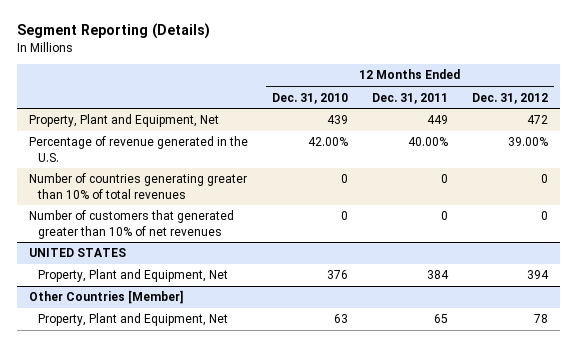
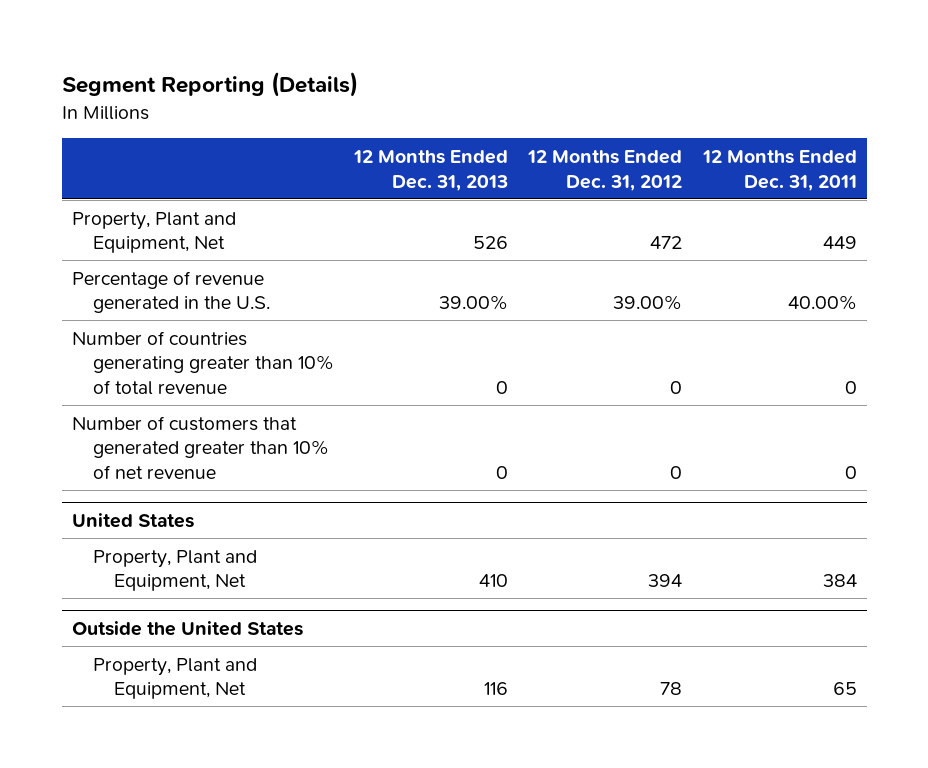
[271,92,348,104] Dec. 31, 2010 -> none
none -> [353,149,509,191] 12 Months Ended Dec. 31, 2013
[28,173,247,199] Number of countries generating greater than 10% of total revenues -> [71,330,335,395] Number of countries generating greater than 10% of total revenue
[28,210,234,239] Number of customers that generated greater than 10% of net revenues -> [71,415,330,479] Number of customers that generated greater than 10% of net revenue
[28,248,126,258] UNITED STATES -> [71,512,194,528] United States
[28,290,184,305] Other Countries [Member] -> none
none -> [71,620,303,636] Outside the United States

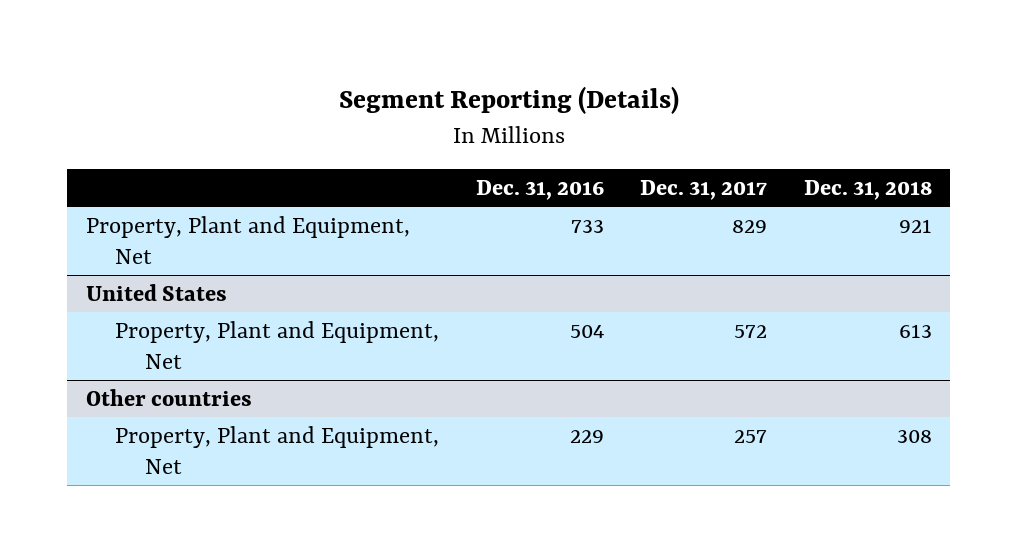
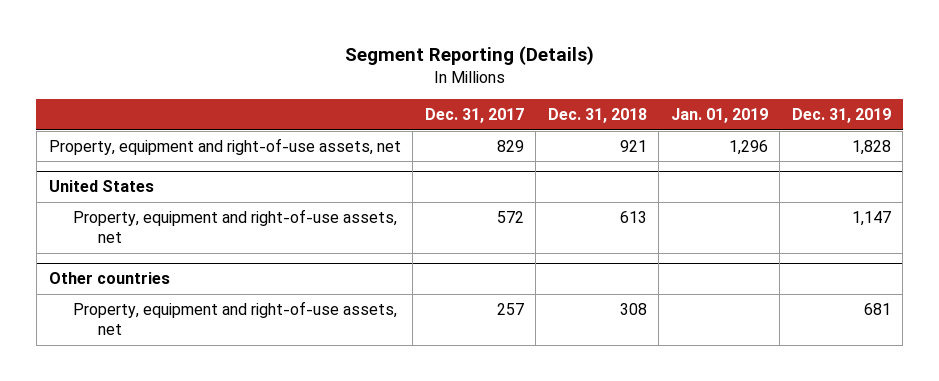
[475,179,604,200] Dec. 31, 2016 -> none
none -> [670,108,768,124] Jan. 01, 2019
none -> [791,108,891,124] Dec. 31, 2019
[85,216,410,265] Property, Plant and Equipment, Net -> [48,137,401,155] Property, equipment and right-of-use assets, net
[115,321,440,370] Property, Plant and Equipment, Net -> [73,208,398,244] Property, equipment and right-of-use assets, net
[115,426,440,475] Property, Plant and Equipment, Net -> [73,300,398,336] Property, equipment and right-of-use assets, net

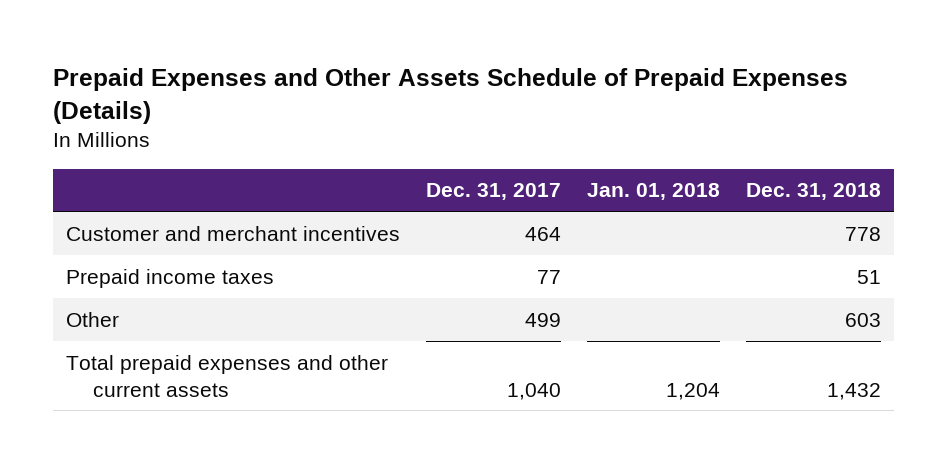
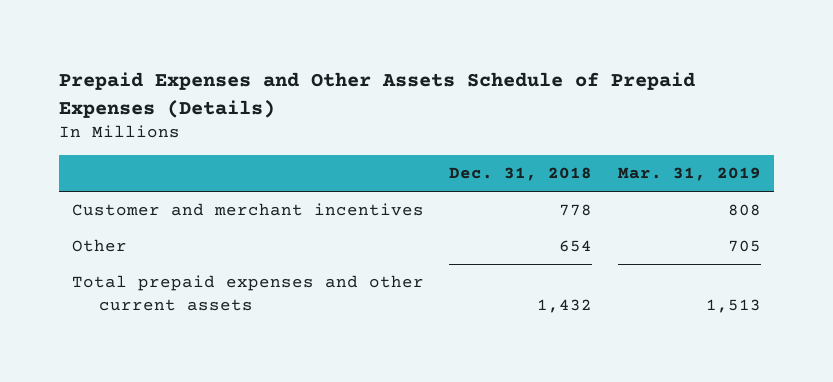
[425,183,561,201] Dec. 31, 2017 -> none
[586,183,720,201] Jan. 01, 2018 -> none
none -> [618,167,762,182] Mar. 31, 2019
[65,268,274,288] Prepaid income taxes -> none
[844,312,881,327] 603 -> [559,240,593,253] 654

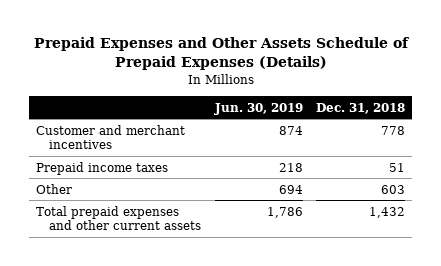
[618,167,762,182] Mar. 31, 2019 -> none
none -> [213,102,303,115] Jun. 30, 2019
none -> [35,161,168,175] Prepaid income taxes
[559,240,593,253] 654 -> [381,184,406,194] 603

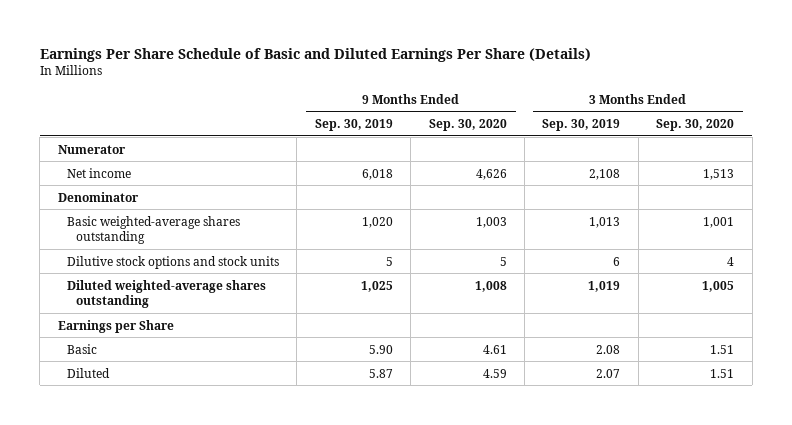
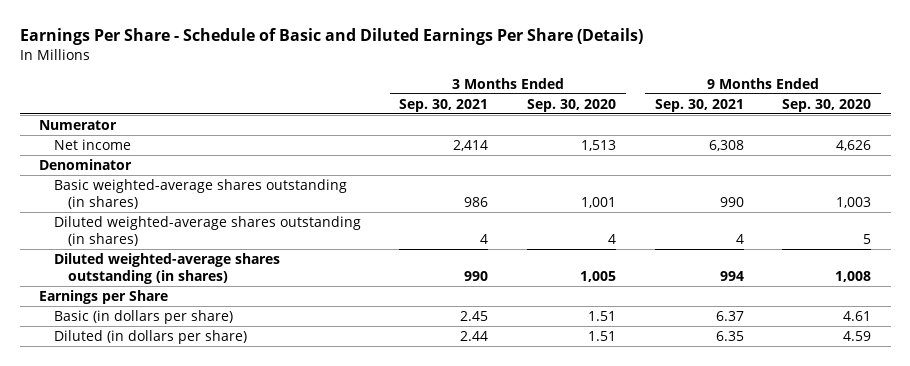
[39,47,591,62] Earnings Per Share Schedule of Basic and Diluted Earnings Per Share (Details) -> [19,28,643,46] Earnings Per Share - Schedule of Basic and Diluted Earnings Per Share (Details)
[314,119,393,132] Sep. 30, 2019 -> none
[542,119,621,132] Sep. 30, 2019 -> none
none -> [399,98,489,112] Sep. 30, 2021
none -> [654,98,744,112] Sep. 30, 2021
[66,215,240,245] Basic weighted-average shares outstanding -> [53,178,347,209] Basic weighted-average shares outstanding (in shares)
[66,255,279,269] Dilutive stock options and stock units -> [53,215,361,246] Diluted weighted-average shares outstanding (in shares)
[66,279,266,309] Diluted weighted-average shares outstanding -> [53,252,280,284] Diluted weighted-average shares outstanding (in shares)
[66,343,97,354] Basic -> [53,309,233,324] Basic (in dollars per share)
[66,367,110,378] Diluted -> [53,329,247,344] Diluted (in dollars per share)

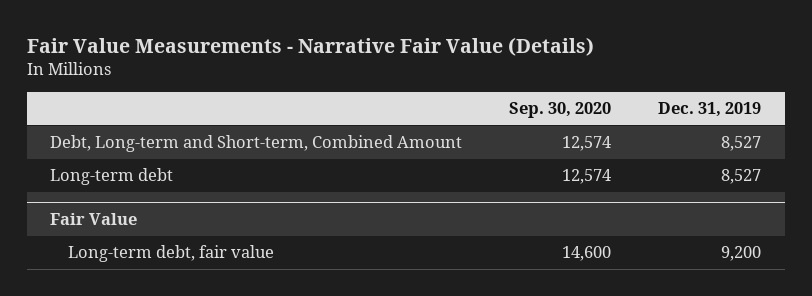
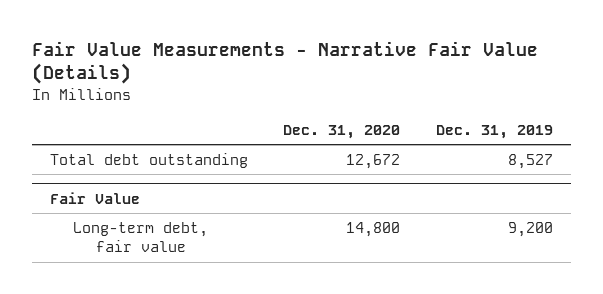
[509,102,612,119] Sep. 30, 2020 -> none
none -> [283,125,401,140] Dec. 31, 2020
[50,168,174,186] Long-term debt -> none
[50,135,463,153] Debt, Long-term and Short-term, Combined Amount -> [49,152,248,168] Total debt outstanding

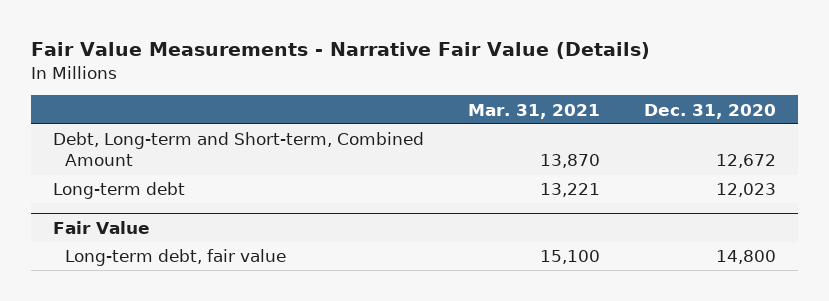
[435,125,553,140] Dec. 31, 2019 -> none
none -> [468,103,601,119] Mar. 31, 2021
[49,152,248,168] Total debt outstanding -> [52,132,424,167] Debt, Long-term and Short-term, Combined Amount
none -> [52,182,185,200] Long-term debt

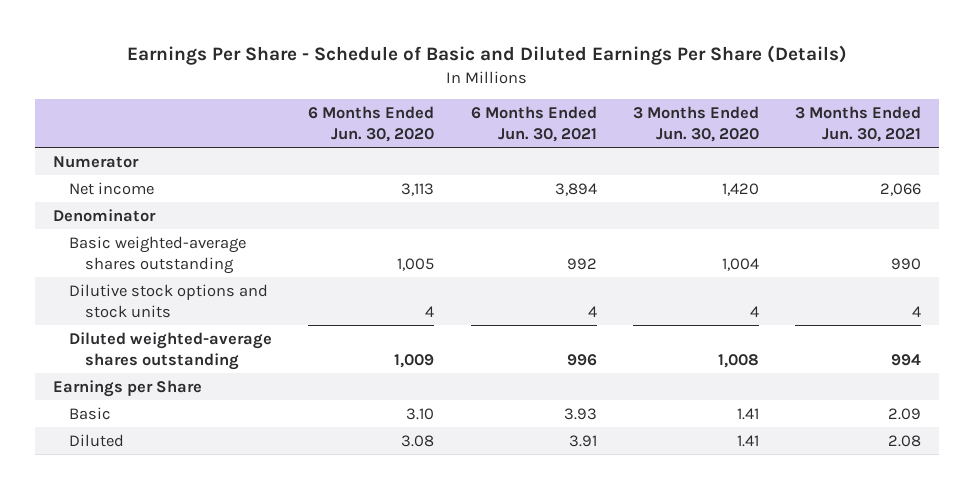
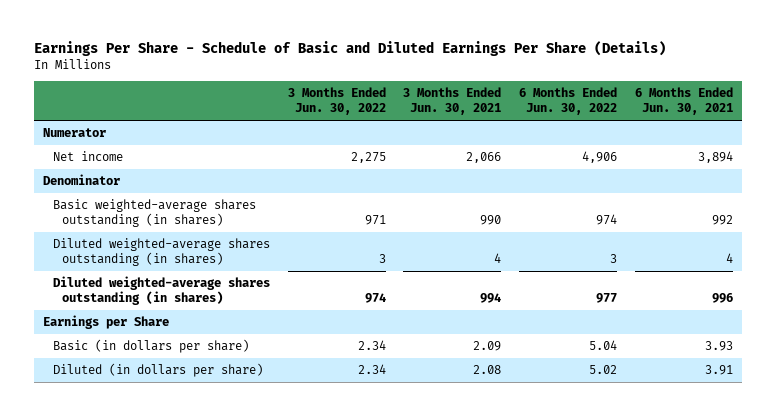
[308,105,435,142] 6 Months Ended Jun. 30, 2020 -> none
[632,105,759,142] 3 Months Ended Jun. 30, 2020 -> none
none -> [287,87,386,116] 3 Months Ended Jun. 30, 2022
none -> [519,87,618,116] 6 Months Ended Jun. 30, 2022
[68,235,246,274] Basic weighted-average shares outstanding -> [52,199,256,228] Basic weighted-average shares outstanding (in shares)
[68,283,268,318] Dilutive stock options and stock units -> [52,238,270,267] Diluted weighted-average shares outstanding (in shares)
[68,331,272,370] Diluted weighted-average shares outstanding -> [52,276,270,306] Diluted weighted-average shares outstanding (in shares)
[68,406,111,420] Basic -> [52,339,249,354] Basic (in dollars per share)
[68,433,124,447] Diluted -> [52,363,263,378] Diluted (in dollars per share)

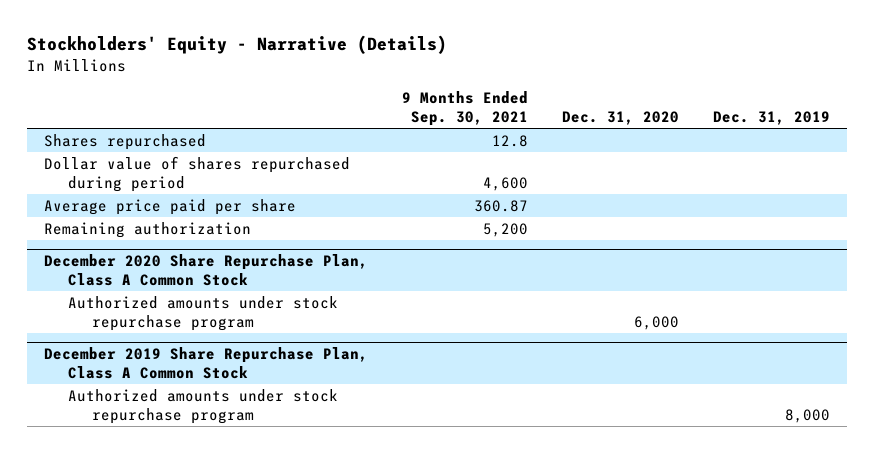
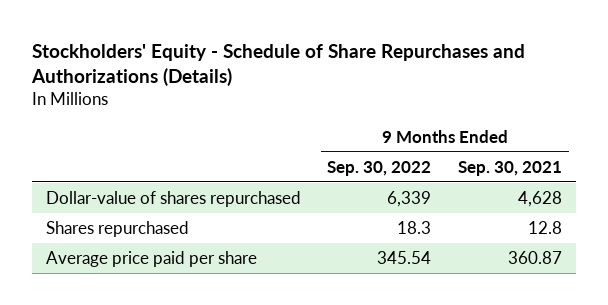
[26,35,447,55] Stockholders' Equity - Narrative (Details) -> [31,43,526,87] Stockholders' Equity - Schedule of Share Repurchases and Authorizations (Details)
[561,110,679,125] Dec. 31, 2020 -> none
[712,110,830,125] Dec. 31, 2019 -> none
none -> [327,160,432,176] Sep. 30, 2022
none -> [45,190,301,207] Dollar-value of shares repurchased
[43,156,350,192] Dollar value of shares repurchased during period -> none
[43,222,251,239] Remaining authorization -> none
[43,254,368,286] December 2020 Share Repurchase Plan, Class A Common Stock -> none
[67,296,338,331] Authorized amounts under stock repurchase program -> none
[43,347,368,379] December 2019 Share Repurchase Plan, Class A Common Stock -> none
[67,389,338,424] Authorized amounts under stock repurchase program -> none

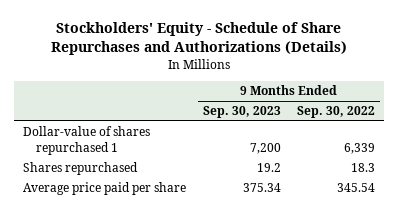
[458,160,563,176] Sep. 30, 2021 -> none
none -> [202,106,281,119] Sep. 30, 2023
[45,190,301,207] Dollar-value of shares repurchased -> [22,126,150,156] Dollar-value of shares repurchased 1

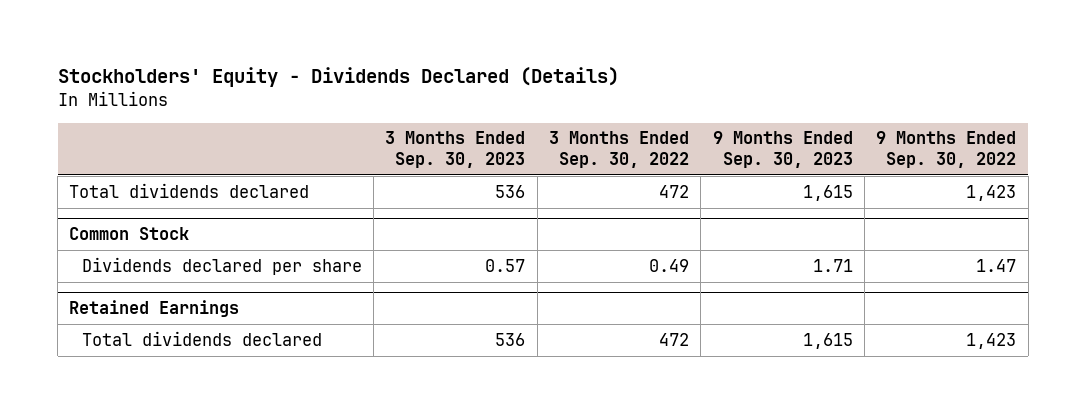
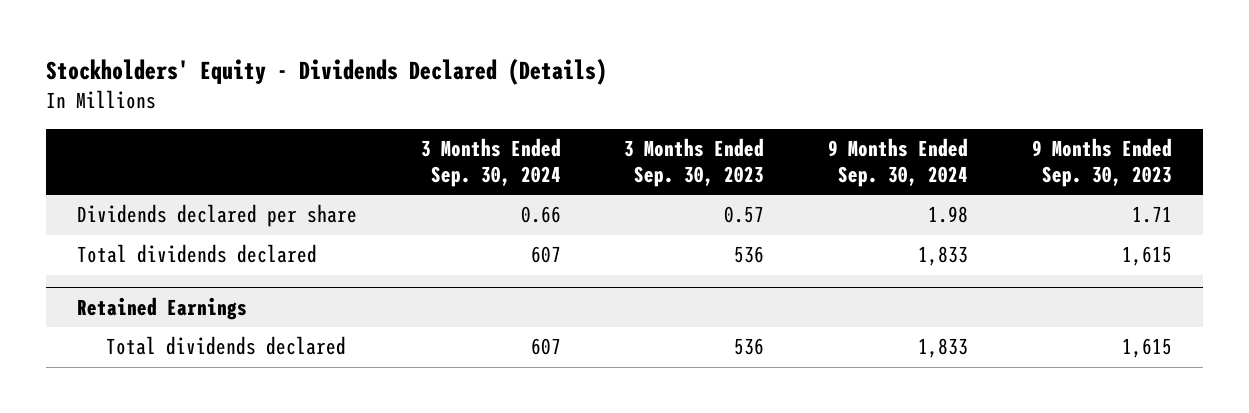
[549,131,690,168] 3 Months Ended Sep. 30, 2022 -> none
[876,131,1017,168] 9 Months Ended Sep. 30, 2022 -> none
none -> [420,138,561,188] 3 Months Ended Sep. 30, 2024
none -> [828,138,969,188] 9 Months Ended Sep. 30, 2024
[69,227,190,241] Common Stock -> none
[69,182,310,198] Total dividends declared -> [77,244,318,264] Total dividends declared

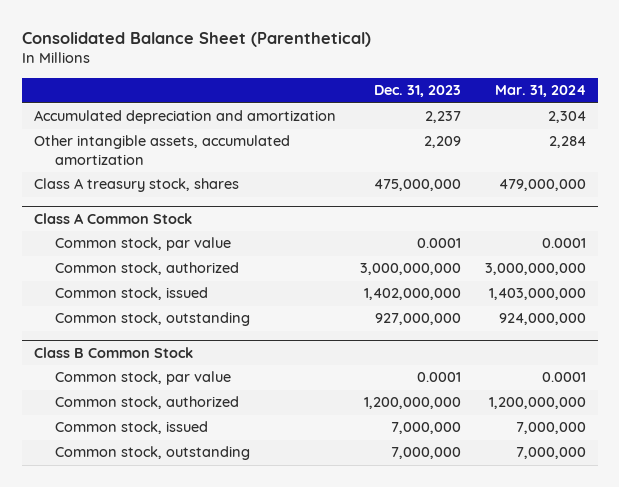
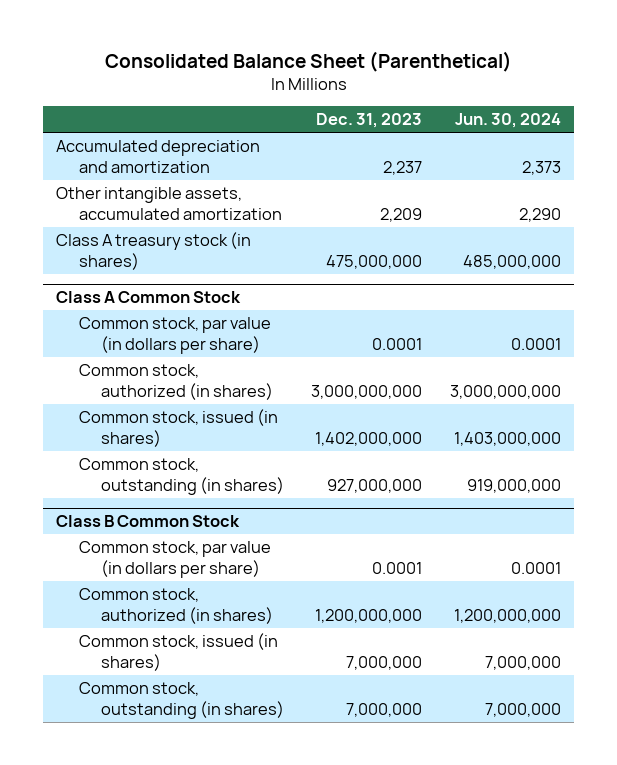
[494,85,586,98] Mar. 31, 2024 -> none
none -> [454,113,561,129] Jun. 30, 2024
[33,178,239,193] Class A treasury stock, shares -> [56,231,252,270] Class A treasury stock (in shares)
[54,237,231,252] Common stock, par value -> [78,316,271,354] Common stock, par value (in dollars per share)
[54,262,239,276] Common stock, authorized -> [78,363,273,400] Common stock, authorized (in shares)
[54,287,208,301] Common stock, issued -> [78,408,278,447] Common stock, issued (in shares)
[54,312,250,327] Common stock, outstanding -> [78,457,284,495] Common stock, outstanding (in shares)
[54,371,231,386] Common stock, par value -> [78,540,271,578] Common stock, par value (in dollars per share)
[54,396,239,410] Common stock, authorized -> [78,587,273,624] Common stock, authorized (in shares)
[54,421,208,435] Common stock, issued -> [78,632,278,671] Common stock, issued (in shares)
[54,446,250,461] Common stock, outstanding -> [78,681,284,719] Common stock, outstanding (in shares)

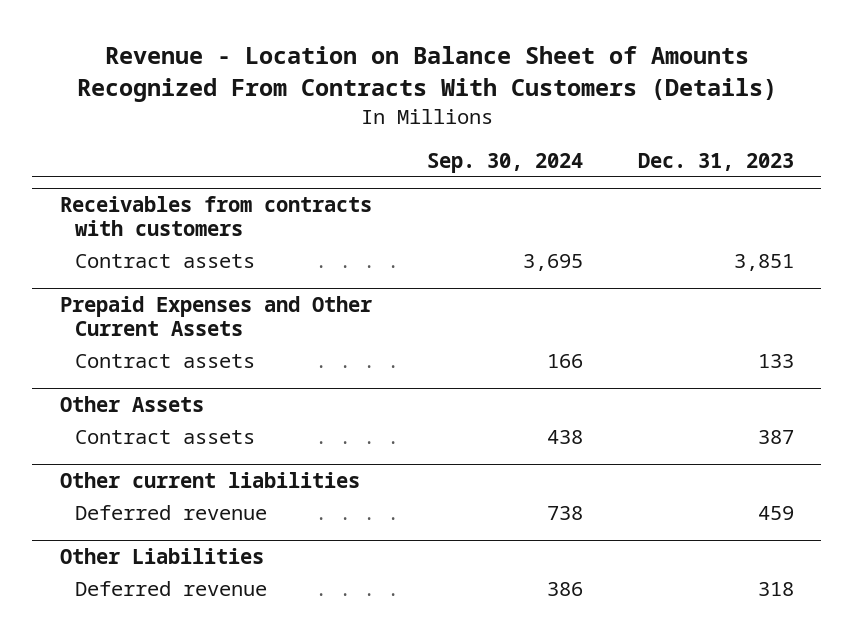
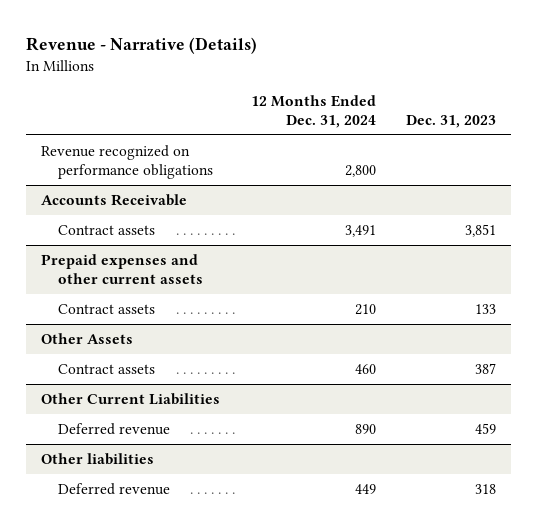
[76,46,777,102] Revenue - Location on Balance Sheet of Amounts Recognized From Contracts With Customers (Details) -> [26,37,258,55] Revenue - Narrative (Details)
[426,152,583,173] Sep. 30, 2024 -> none
none -> [250,94,376,129] 12 Months Ended Dec. 31, 2024
none -> [41,144,214,179] Revenue recognized on performance obligations
[59,196,372,237] Receivables from contracts with customers -> [41,193,188,206] Accounts Receivable
[59,296,372,337] Prepaid Expenses and Other Current Assets -> [41,253,204,284] Prepaid expenses and other current assets
[59,472,360,489] Other current liabilities -> [41,392,221,405] Other Current Liabilities
[59,548,264,565] Other Liabilities -> [41,452,155,465] Other liabilities

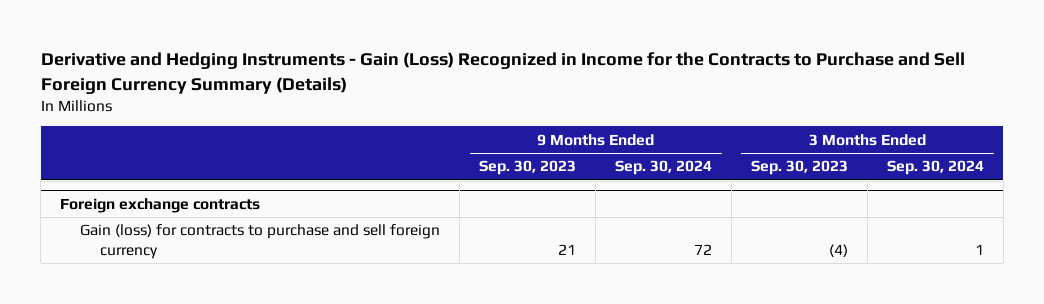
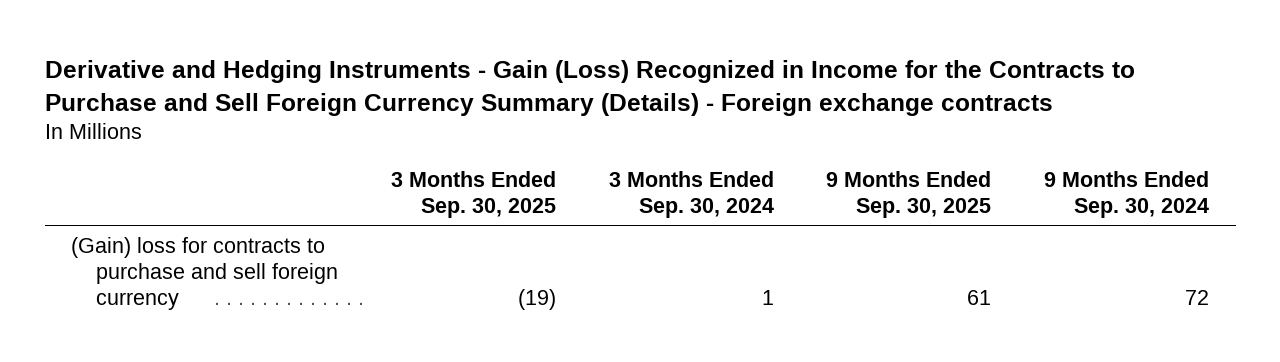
[40,52,965,94] Derivative and Hedging Instruments - Gain (Loss) Recognized in Income for the Contracts to Purchase and Sell Foreign Currency Summary (Details) -> [44,59,1135,116] Derivative and Hedging Instruments - Gain (Loss) Recognized in Income for the Contracts to Purchase and Sell Foreign Currency Summary (Details) - Foreign exchange contracts
[479,160,577,176] Sep. 30, 2023 -> none
[751,160,849,176] Sep. 30, 2023 -> none
none -> [390,171,556,219] 3 Months Ended Sep. 30, 2025
none -> [826,171,992,219] 9 Months Ended Sep. 30, 2025
[60,198,261,214] Foreign exchange contracts -> none
[80,224,441,259] Gain (loss) for contracts to purchase and sell foreign currency -> [70,236,338,310] (Gain) loss for contracts to purchase and sell foreign currency

